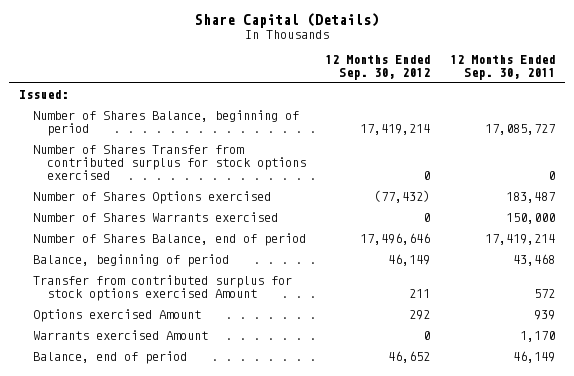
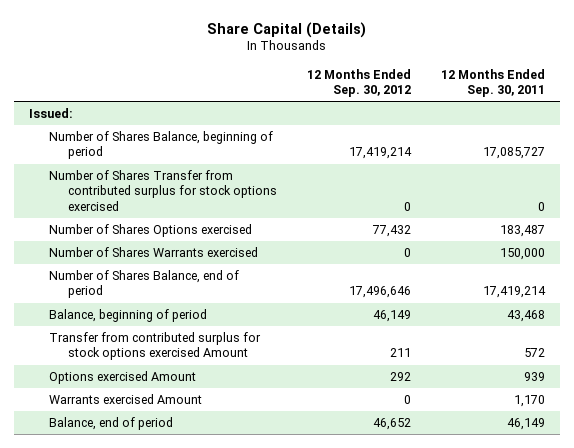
[374,190,431,204] (77,432) -> [372,225,412,238] 77,432

